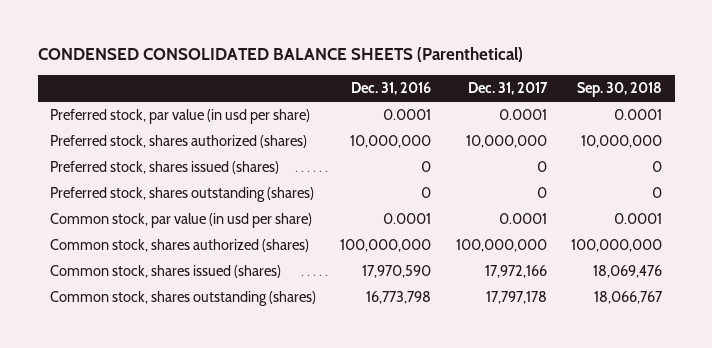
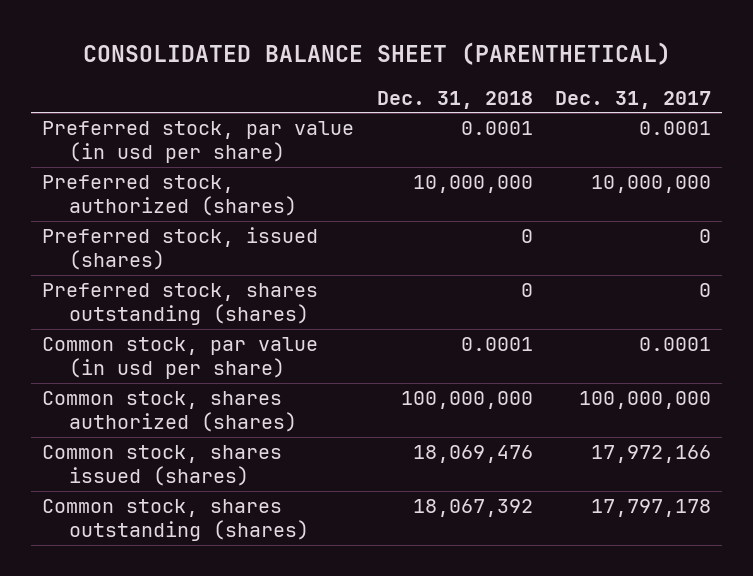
[37,47,523,63] CONDENSED CONSOLIDATED BALANCE SHEETS (Parenthetical) -> [82,42,671,66] CONSOLIDATED BALANCE SHEET (PARENTHETICAL)
[351,82,432,96] Dec. 31, 2016 -> none
[577,82,663,98] Sep. 30, 2018 -> none
none -> [376,90,533,109] Dec. 31, 2018
[50,135,308,149] Preferred stock, shares authorized (shares) -> [42,175,297,216] Preferred stock, authorized (shares)
[50,161,280,175] Preferred stock, shares issued (shares) -> [42,227,319,270] Preferred stock, issued (shares)

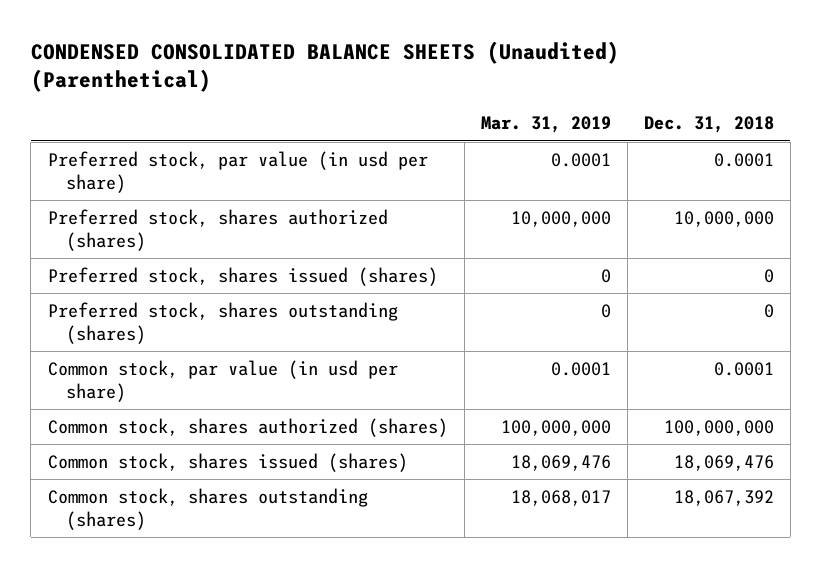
[82,42,671,66] CONSOLIDATED BALANCE SHEET (PARENTHETICAL) -> [30,41,619,93] CONDENSED CONSOLIDATED BALANCE SHEETS (Unaudited) (Parenthetical)
[554,90,711,109] Dec. 31, 2017 -> none
none -> [480,116,611,134] Mar. 31, 2019
[42,175,297,216] Preferred stock, authorized (shares) -> [47,208,388,251] Preferred stock, shares authorized (shares)
[42,227,319,270] Preferred stock, issued (shares) -> [47,266,438,286] Preferred stock, shares issued (shares)

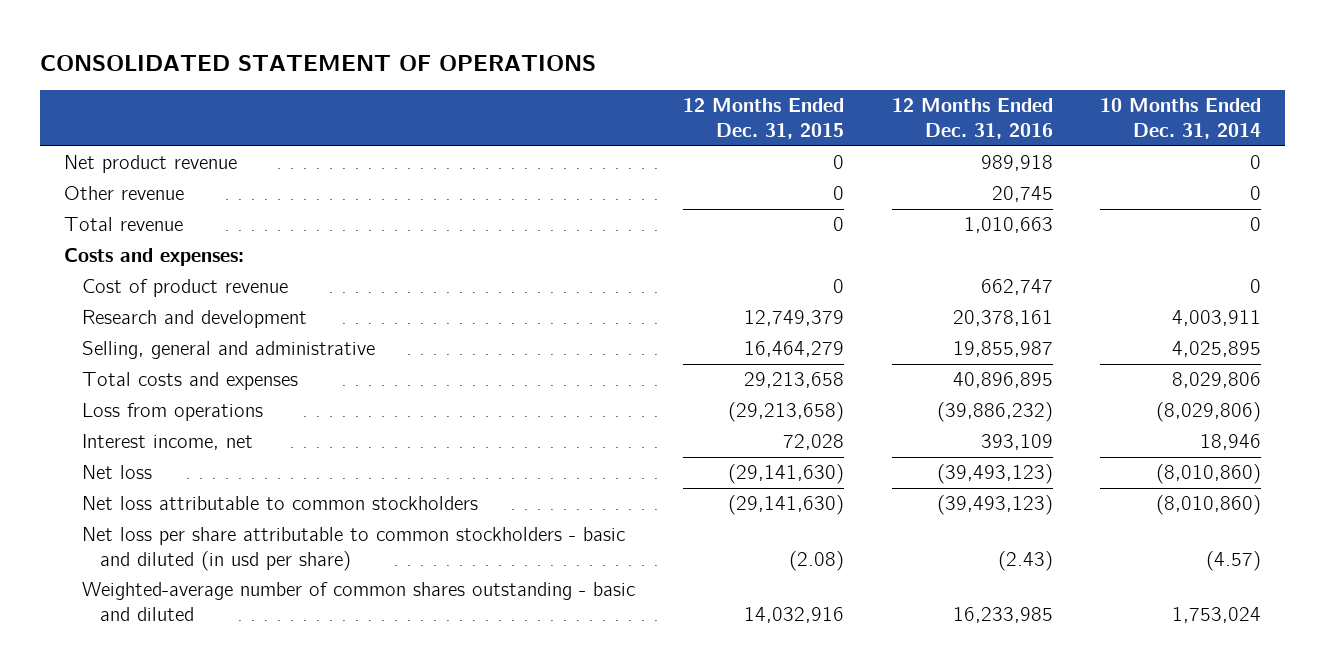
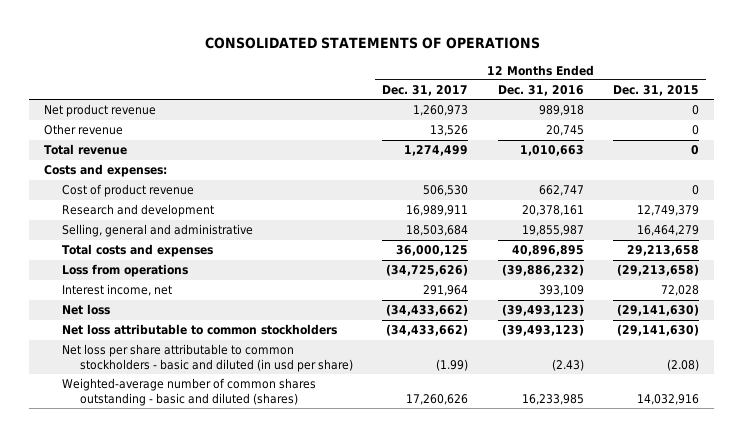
[40,54,597,71] CONSOLIDATED STATEMENT OF OPERATIONS -> [204,37,540,50] CONSOLIDATED STATEMENTS OF OPERATIONS
[1100,98,1262,139] 10 Months Ended Dec. 31, 2014 -> none
none -> [382,85,469,97] Dec. 31, 2017
[82,582,636,621] Weighted-average number of common shares outstanding - basic and diluted -> [62,378,317,407] Weighted-average number of common shares outstanding - basic and diluted (shares)

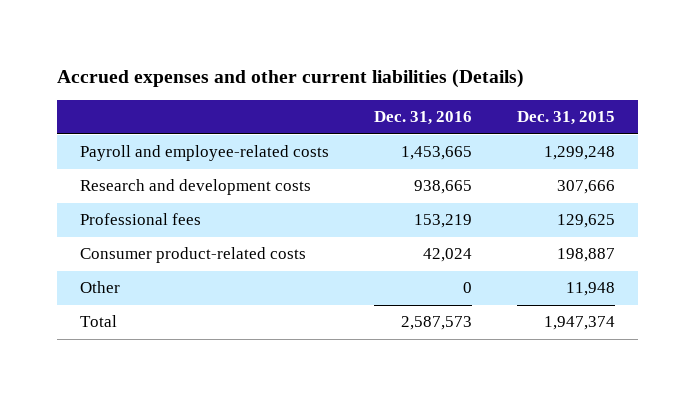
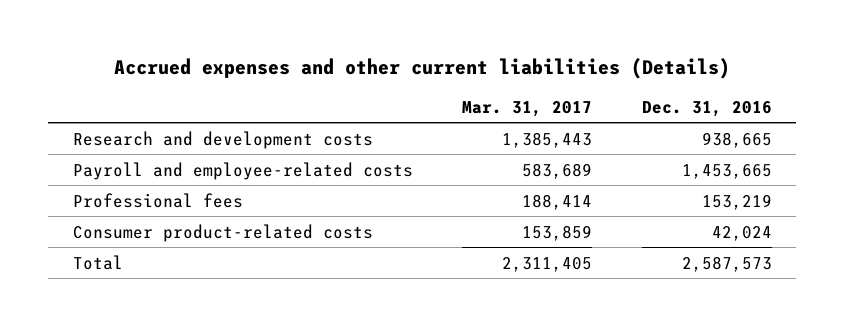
[517,111,616,126] Dec. 31, 2015 -> none
none -> [462,100,593,117] Mar. 31, 2017
[79,145,329,162] Payroll and employee-related costs -> [72,161,413,180] Payroll and employee-related costs
[79,281,120,294] Other -> none

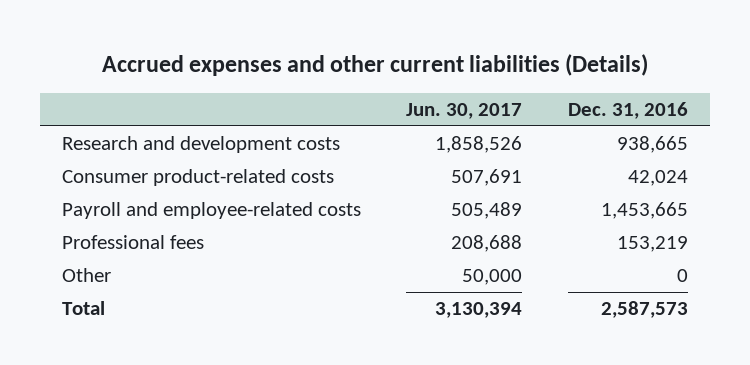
[462,100,593,117] Mar. 31, 2017 -> none
none -> [406,102,523,119] Jun. 30, 2017
[72,223,373,242] Consumer product-related costs -> [62,169,335,187] Consumer product-related costs
none -> [62,268,112,283] Other

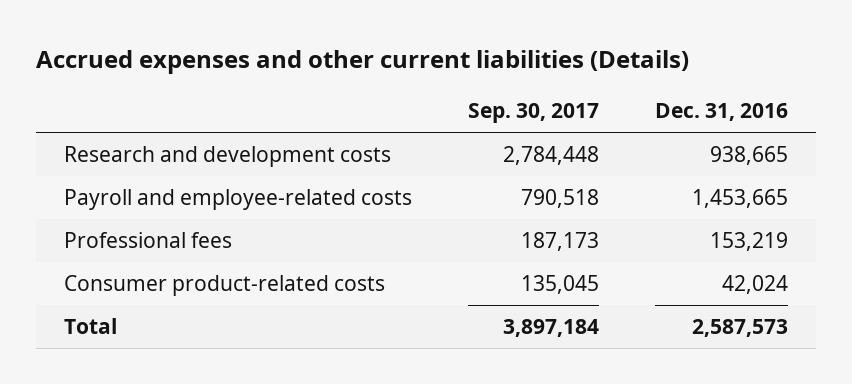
[406,102,523,119] Jun. 30, 2017 -> none
none -> [467,103,599,124] Sep. 30, 2017
[62,268,112,283] Other -> none
[62,169,335,187] Consumer product-related costs -> [63,275,385,297] Consumer product-related costs

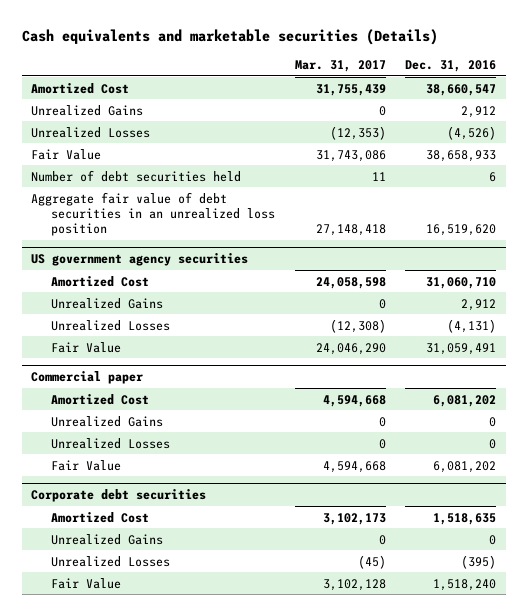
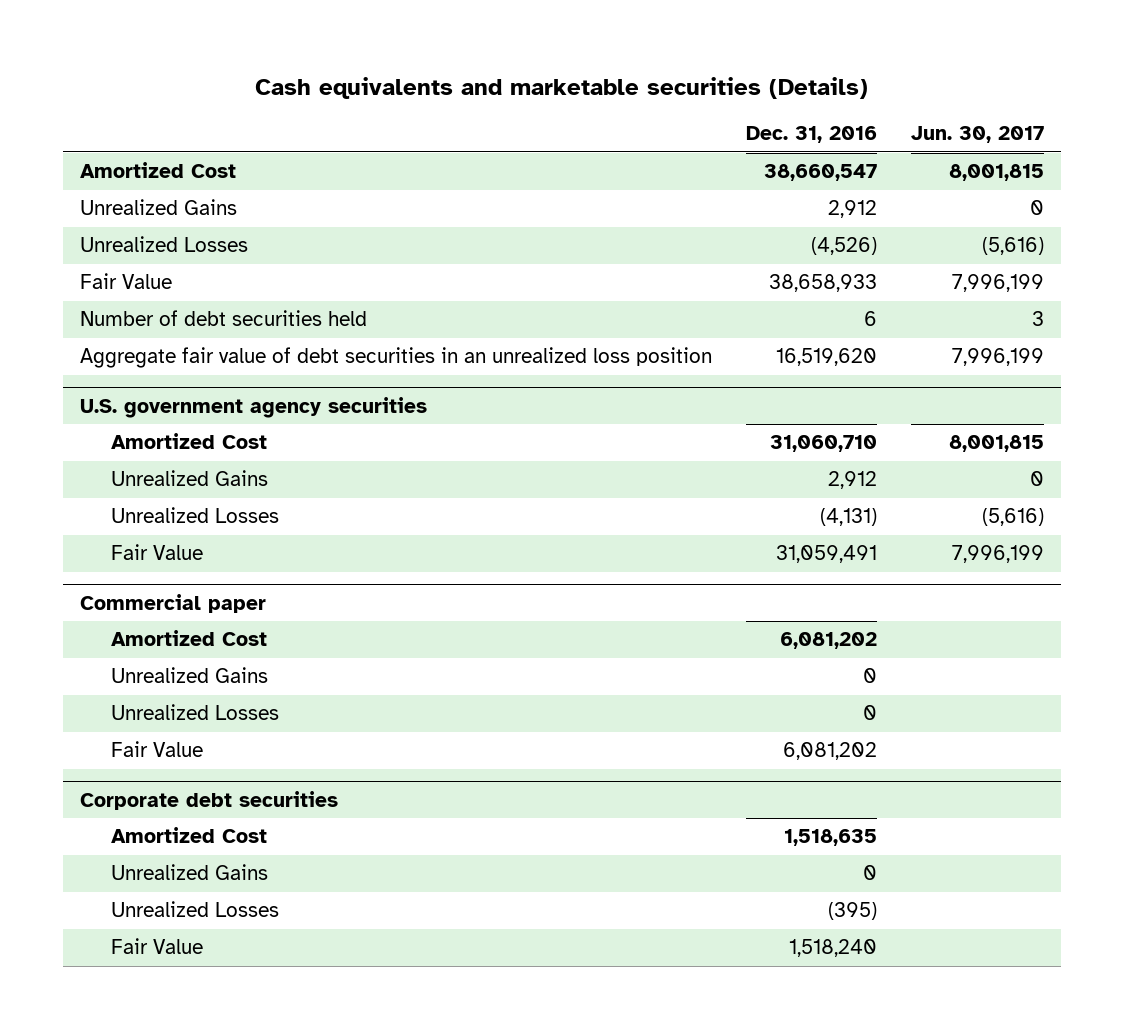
[294,60,386,73] Mar. 31, 2017 -> none
none -> [911,126,1045,144] Jun. 30, 2017
[31,253,249,267] US government agency securities -> [80,396,428,418] U.S. government agency securities

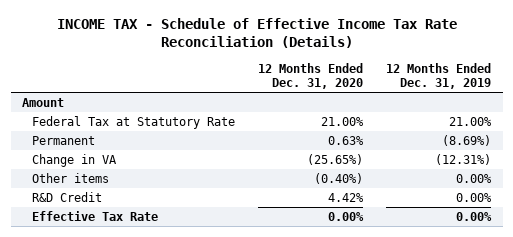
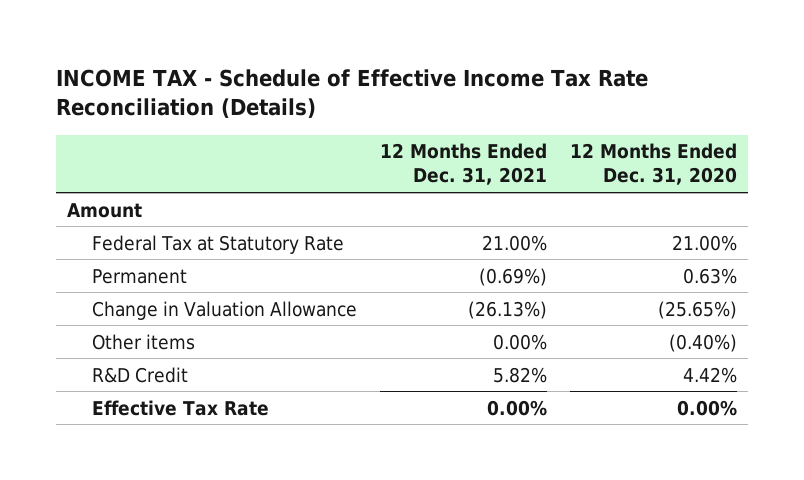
[386,62,492,90] 12 Months Ended Dec. 31, 2019 -> none
none -> [379,143,547,186] 12 Months Ended Dec. 31, 2021
[31,153,117,167] Change in VA -> [92,300,358,320] Change in Valuation Allowance

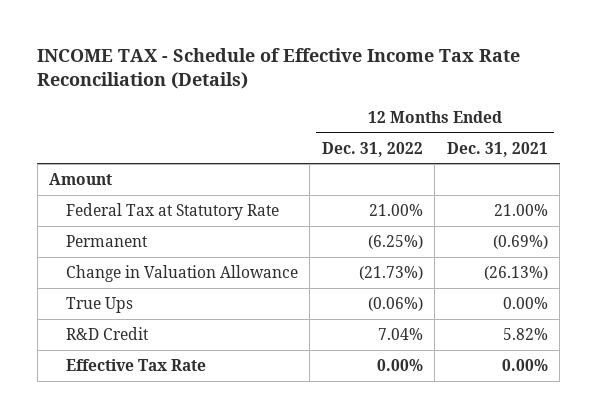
[569,143,737,186] 12 Months Ended Dec. 31, 2020 -> none
none -> [321,141,423,157] Dec. 31, 2022
[92,333,196,350] Other items -> none
none -> [65,297,133,314] True Ups

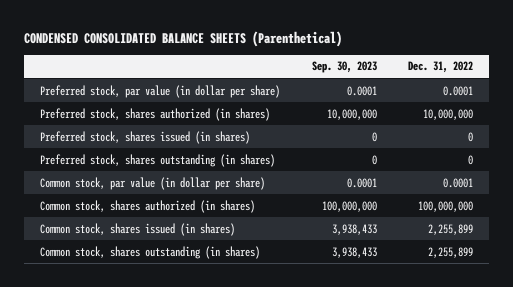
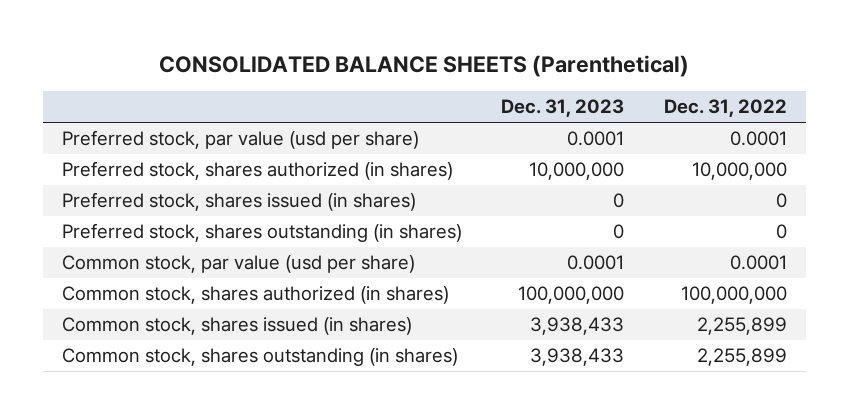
[24,30,343,47] CONDENSED CONSOLIDATED BALANCE SHEETS (Parenthetical) -> [159,55,690,78] CONSOLIDATED BALANCE SHEETS (Parenthetical)
[311,61,377,74] Sep. 30, 2023 -> none
none -> [501,99,625,118] Dec. 31, 2023
[40,84,281,98] Preferred stock, par value (in dollar per share) -> [62,130,420,150] Preferred stock, par value (usd per share)
[40,176,266,190] Common stock, par value (in dollar per share) -> [62,255,416,274] Common stock, par value (usd per share)

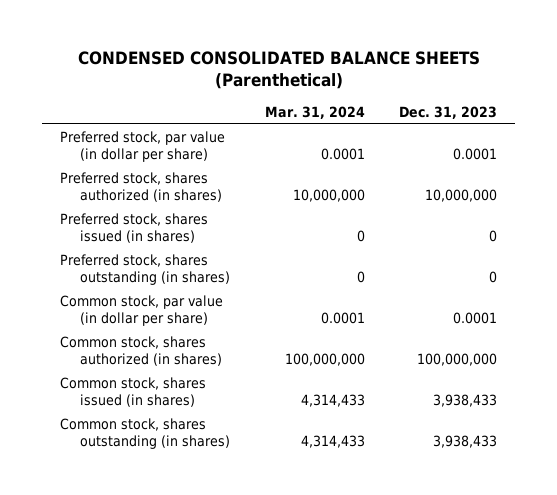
[159,55,690,78] CONSOLIDATED BALANCE SHEETS (Parenthetical) -> [77,51,480,90] CONDENSED CONSOLIDATED BALANCE SHEETS (Parenthetical)
[663,99,787,118] Dec. 31, 2022 -> none
none -> [264,106,365,120] Mar. 31, 2024
[62,130,420,150] Preferred stock, par value (usd per share) -> [59,130,225,163] Preferred stock, par value (in dollar per share)
[62,255,416,274] Common stock, par value (usd per share) -> [59,294,223,327] Common stock, par value (in dollar per share)

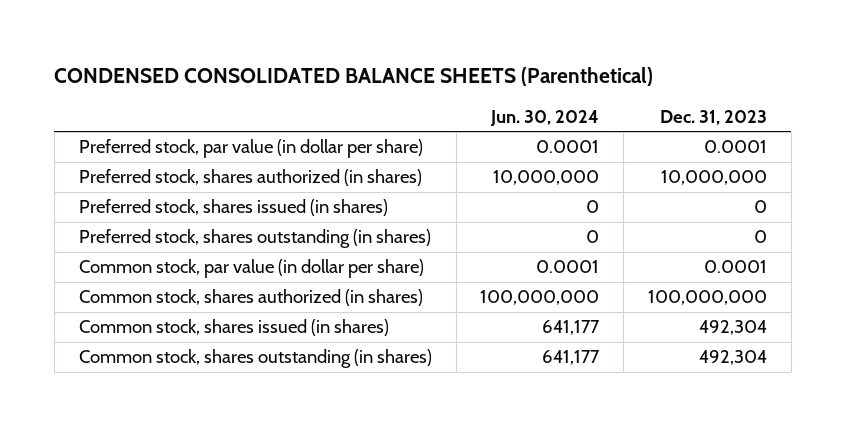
[264,106,365,120] Mar. 31, 2024 -> none
none -> [490,109,600,126] Jun. 30, 2024
[433,394,498,408] 3,938,433 -> [698,320,767,336] 492,304
[433,435,498,449] 3,938,433 -> [698,350,767,366] 492,304

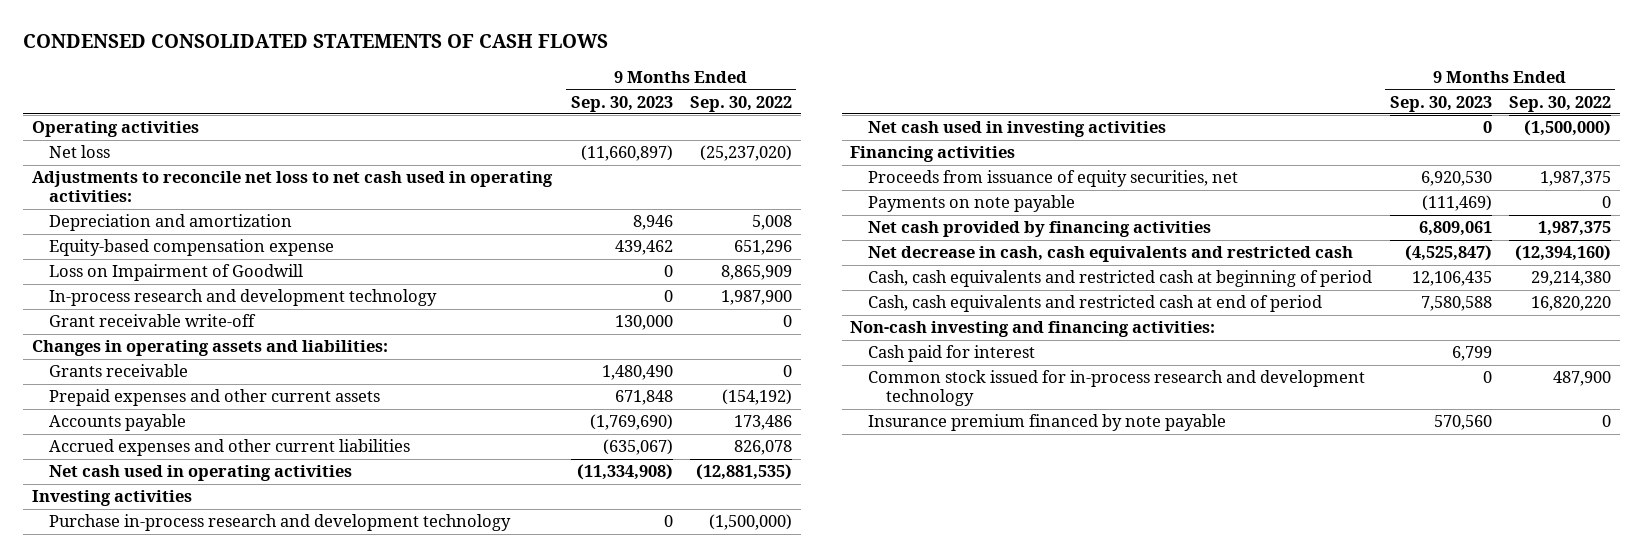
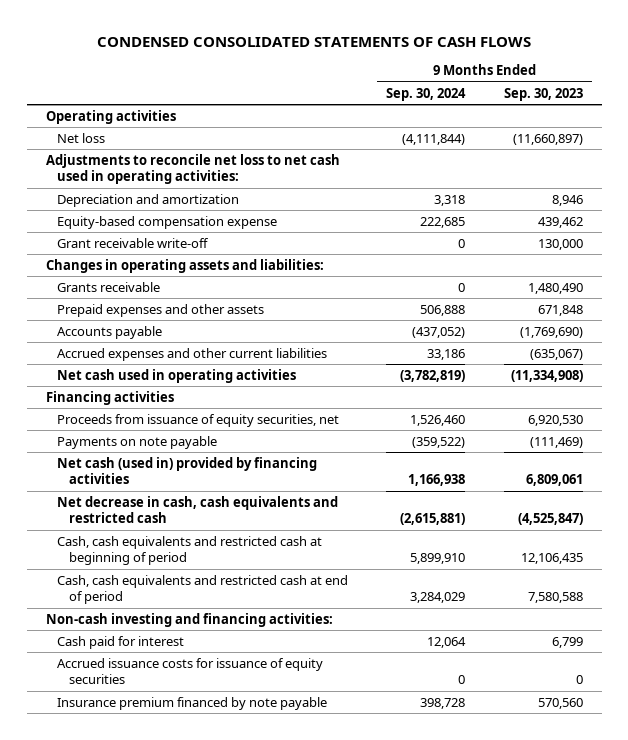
[690,95,793,112] Sep. 30, 2022 -> none
none -> [386,87,467,101] Sep. 30, 2024
[49,264,304,282] Loss on Impairment of Goodwill -> none
[49,289,438,307] In-process research and development technology -> none
[49,389,381,407] Prepaid expenses and other current assets -> [57,303,265,317] Prepaid expenses and other assets
[31,490,192,507] Investing activities -> none
[49,514,512,532] Purchase in-process research and development technology -> none
[868,121,1167,138] Net cash used in investing activities -> none
[868,221,1212,238] Net cash provided by financing activities -> [57,456,318,485] Net cash (used in) provided by financing activities
[868,370,1366,407] Common stock issued for in-process research and development technology -> none
none -> [57,657,324,685] Accrued issuance costs for issuance of equity securities

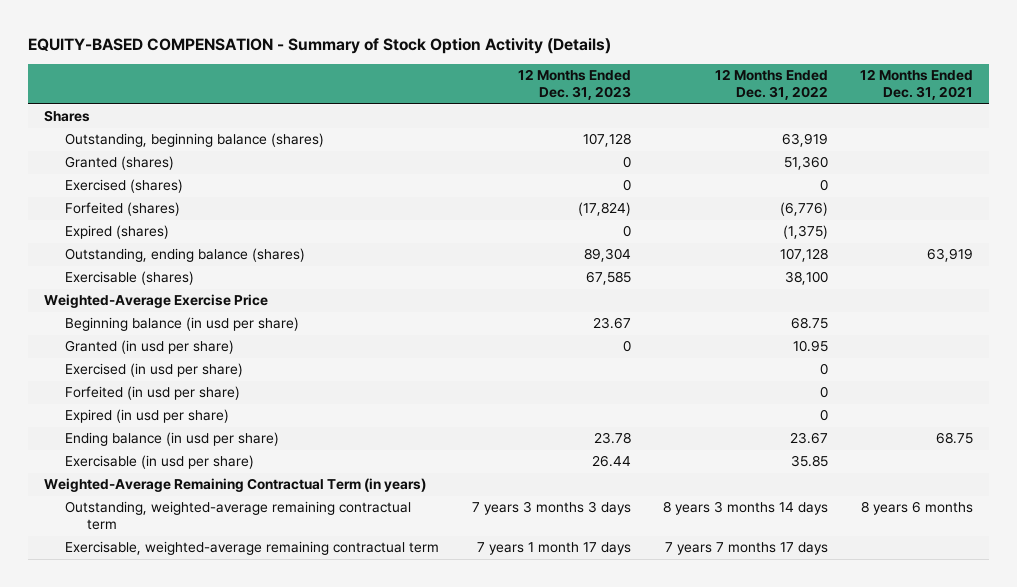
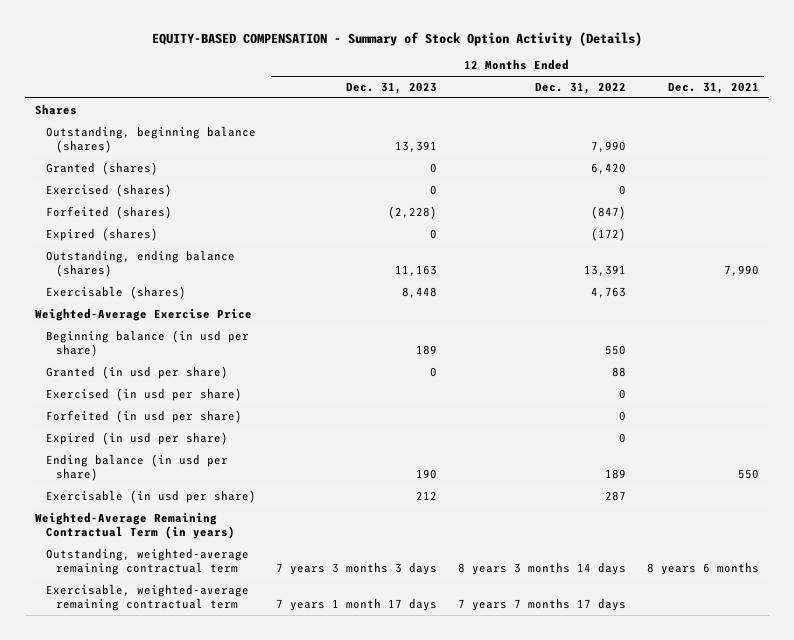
[582,133,631,148] 107,128 -> [395,140,438,152] 13,391
[781,133,828,148] 63,919 -> [590,140,626,152] 7,990
[783,156,828,171] 51,360 -> [590,162,626,174] 6,420
[577,202,631,217] (17,824) -> [388,205,438,219] (2,228)
[779,202,828,217] (6,776) -> [590,205,626,219] (847)
[782,225,828,240] (1,375) -> [590,227,626,241] (172)
[583,248,631,263] 89,304 -> [395,264,438,276] 11,163
[779,248,828,263] 107,128 -> [583,264,626,276] 13,391
[927,248,974,263] 63,919 -> [723,264,759,276] 7,990
[585,271,631,286] 67,585 -> [402,286,438,298] 8,448
[784,271,828,286] 38,100 -> [590,286,626,298] 4,763
[592,317,631,330] 23.67 -> [416,344,438,355] 189
[790,317,828,330] 68.75 -> [604,344,626,355] 550
[792,340,828,353] 10.95 -> [611,366,626,377] 88
[593,432,631,445] 23.78 -> [416,468,438,479] 190
[789,432,828,445] 23.67 -> [604,468,626,479] 189
[936,432,974,445] 68.75 -> [737,468,759,479] 550
[591,455,631,468] 26.44 -> [416,490,438,500] 212
[790,455,828,468] 35.85 -> [604,490,626,501] 287

